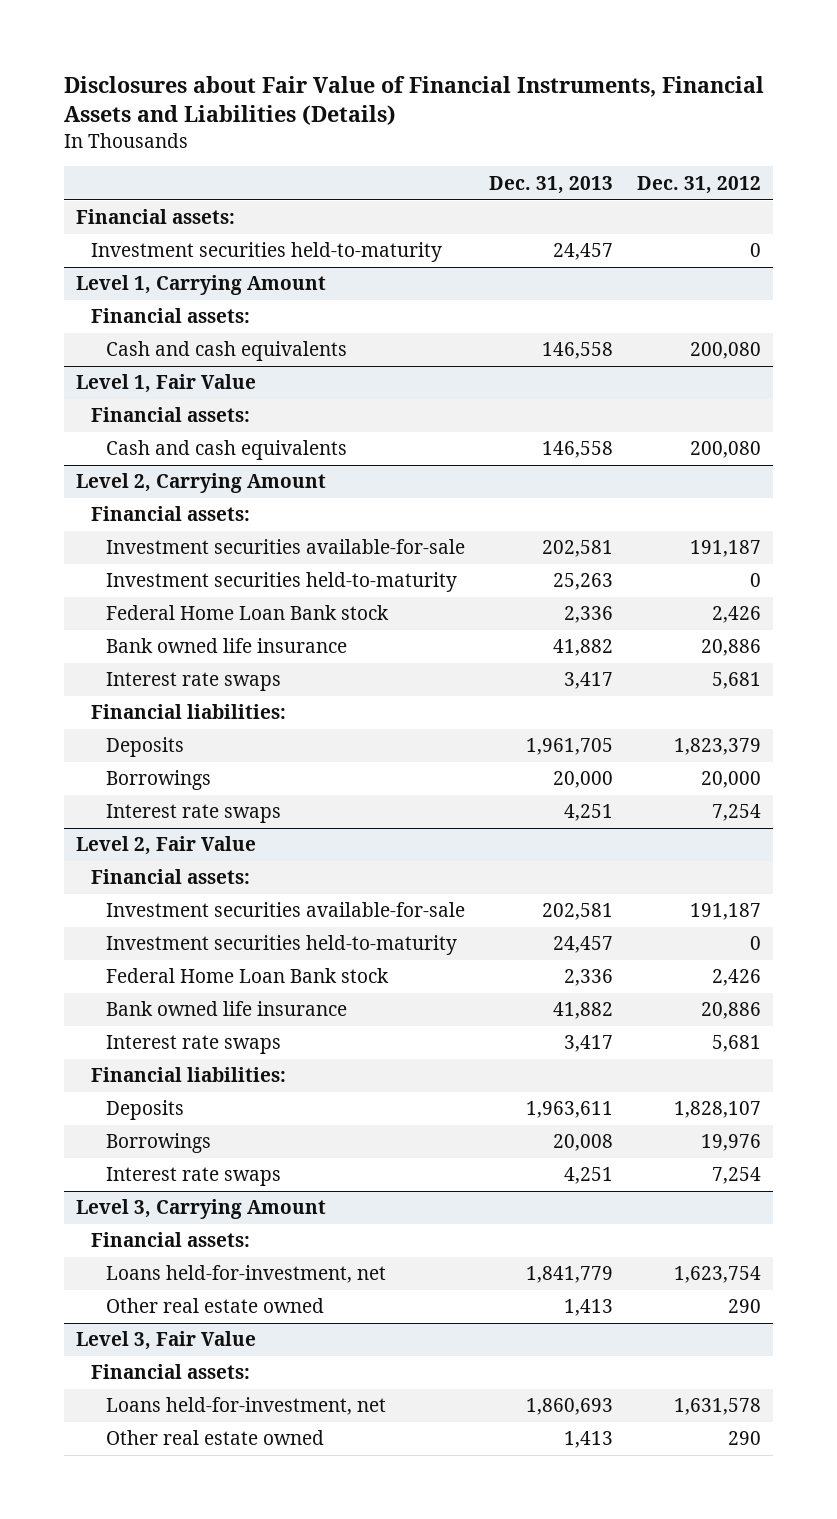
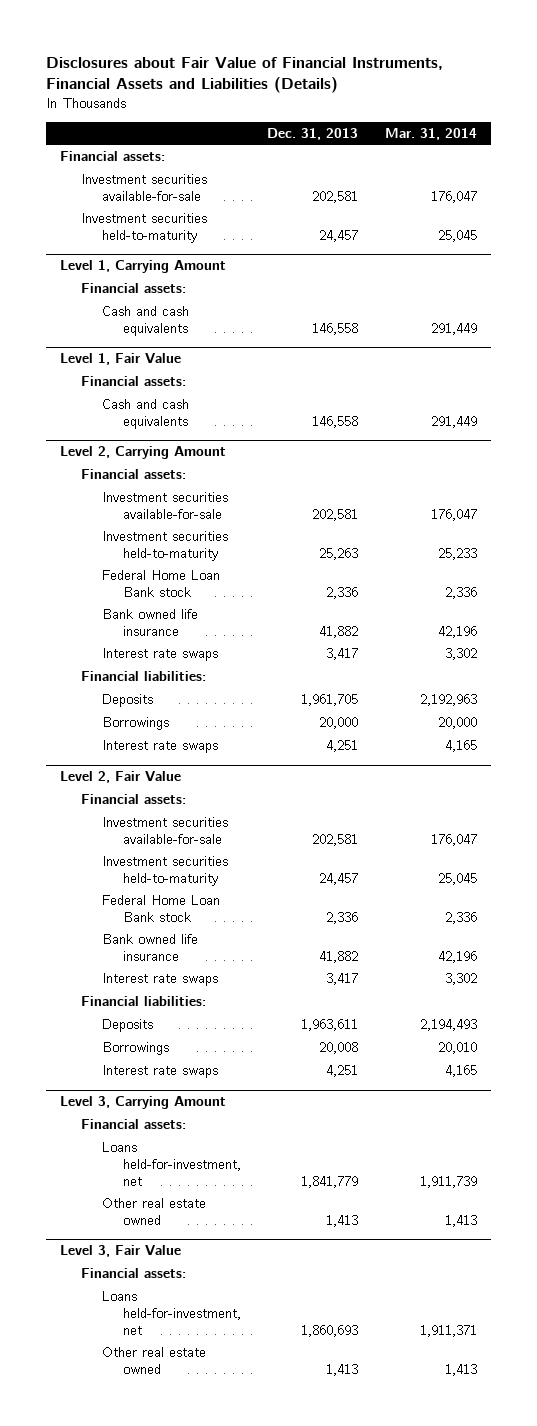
[637,175,762,194] Dec. 31, 2012 -> none
none -> [385,127,478,140] Mar. 31, 2014
none -> [80,174,207,201] Investment securities available-for-sale

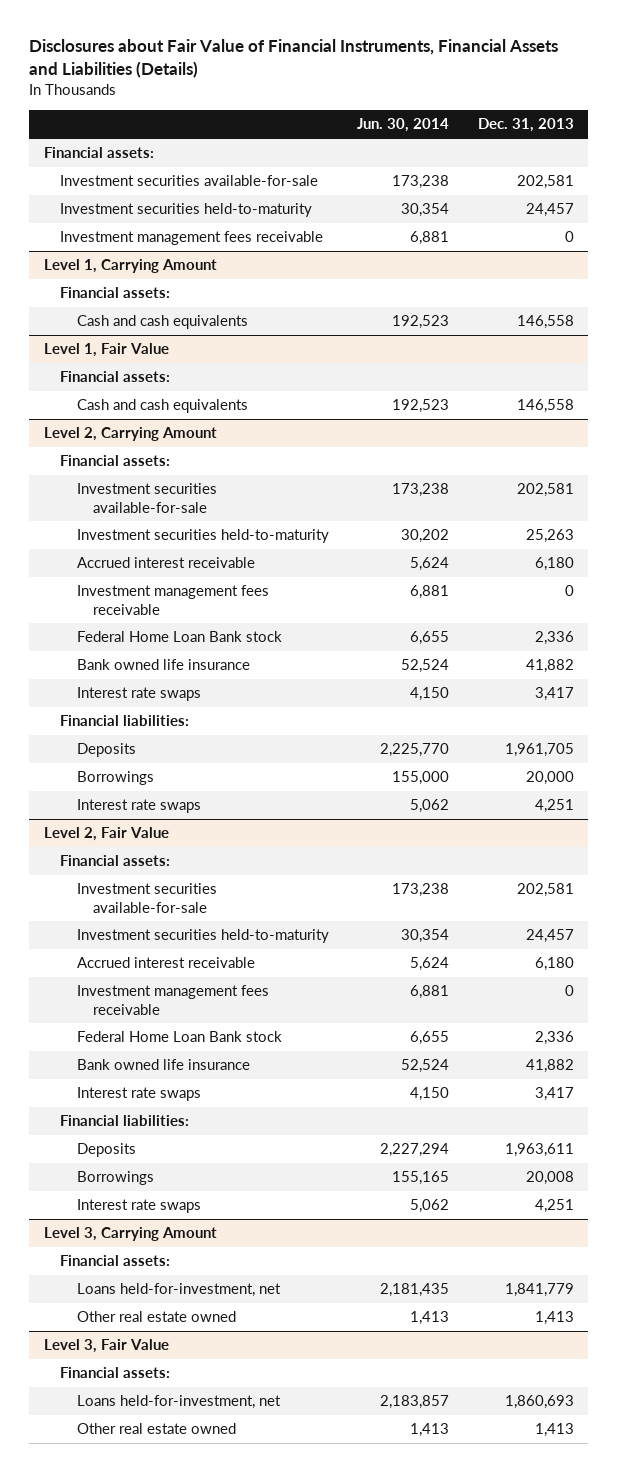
[385,127,478,140] Mar. 31, 2014 -> none
none -> [357,118,450,133] Jun. 30, 2014
none -> [60,231,324,246] Investment management fees receivable
none -> [76,557,255,569] Accrued interest receivable
none -> [76,585,269,615] Investment management fees receivable
none -> [76,957,255,969] Accrued interest receivable
none -> [76,985,269,1015] Investment management fees receivable

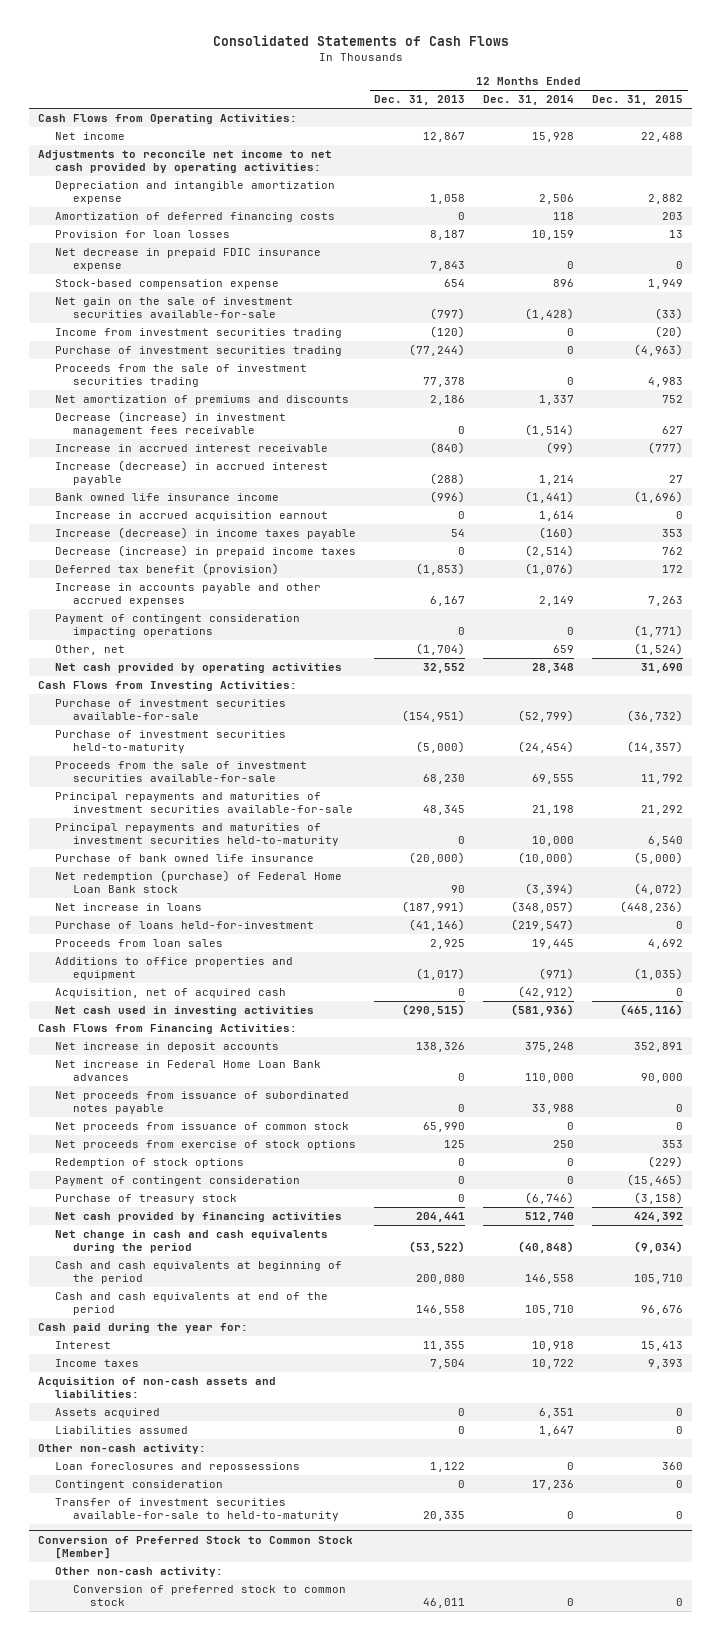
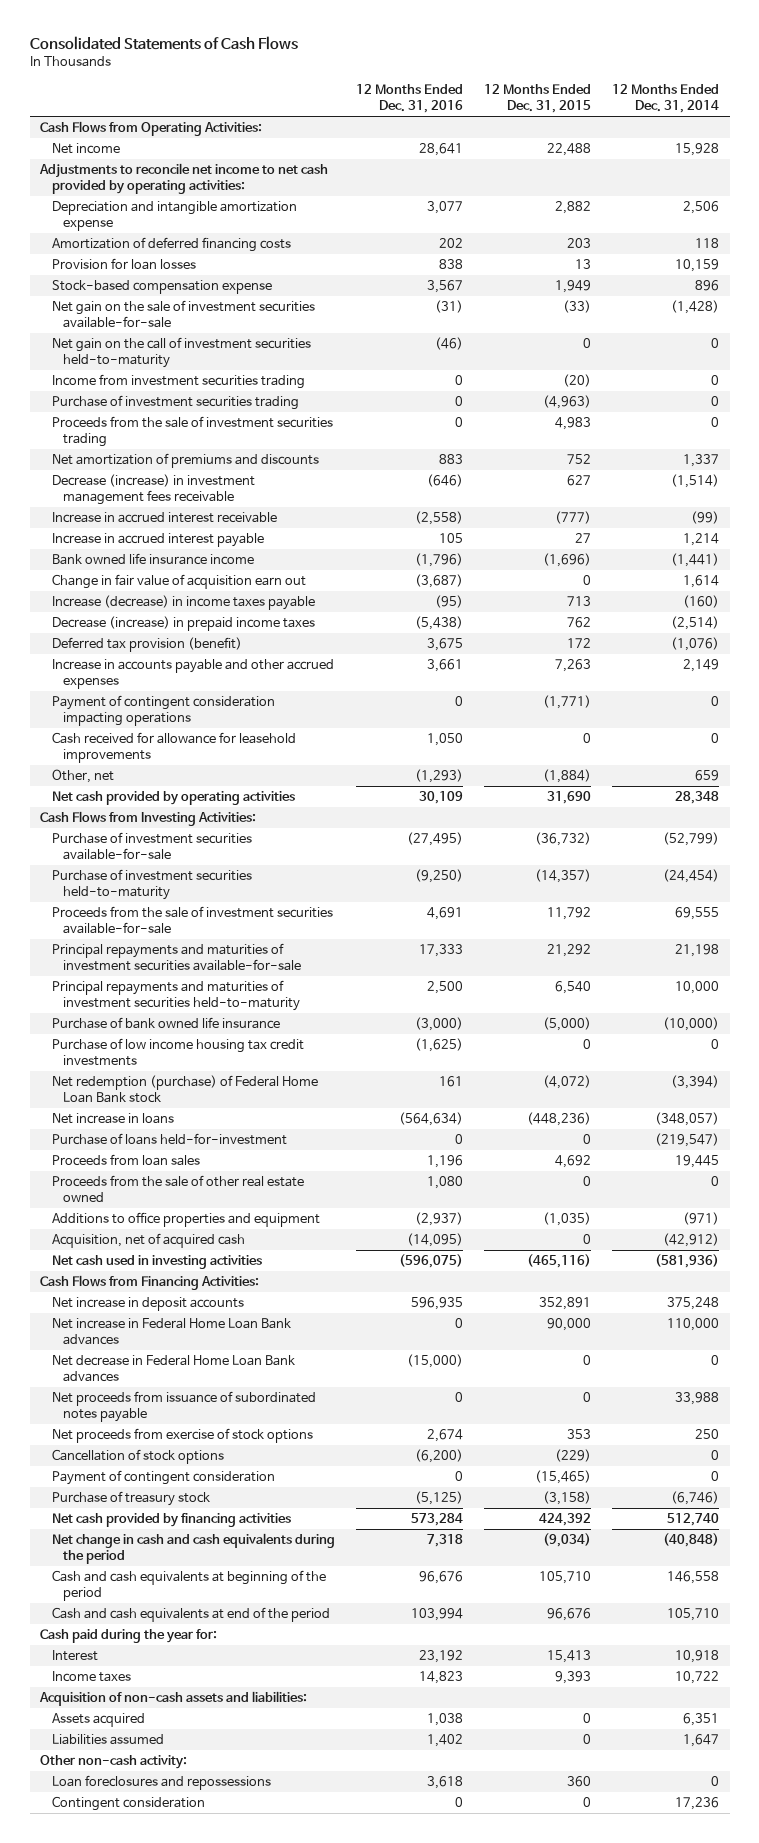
[374,95,466,106] Dec. 31, 2013 -> none
none -> [355,83,463,113] 12 Months Ended Dec. 31, 2016
[55,247,322,272] Net decrease in prepaid FDIC insurance expense -> none
none -> [51,337,311,369] Net gain on the call of investment securities held-to-maturity
[55,459,329,486] Increase (decrease) in accrued interest payable -> [51,533,264,548] Increase in accrued interest payable
[55,510,329,521] Increase in accrued acquisition earnout -> [51,574,306,590] Change in fair value of acquisition earn out
[662,528,684,537] 353 -> [567,596,592,607] 713
[55,562,280,575] Deferred tax benefit (provision) -> [51,637,242,653] Deferred tax provision (benefit)
none -> [51,732,296,764] Cash received for allowance for leasehold improvements
[634,642,684,655] (1,524) -> [543,769,592,784] (1,884)
none -> [51,1038,304,1067] Purchase of low income housing tax credit investments
none -> [51,1175,304,1203] Proceeds from the sale of other real estate owned
none -> [51,1355,295,1383] Net decrease in Federal Home Loan Bank advances
[55,1121,350,1132] Net proceeds from issuance of common stock -> none
[55,1157,245,1168] Redemption of stock options -> [51,1449,224,1465] Cancellation of stock options
[55,1497,339,1522] Transfer of investment securities available-for-sale to held-to-maturity -> none
[38,1535,354,1559] Conversion of Preferred Stock to Common Stock [Member] -> none
[55,1566,224,1577] Other non-cash activity: -> none
[72,1584,346,1607] Conversion of preferred stock to common stock -> none

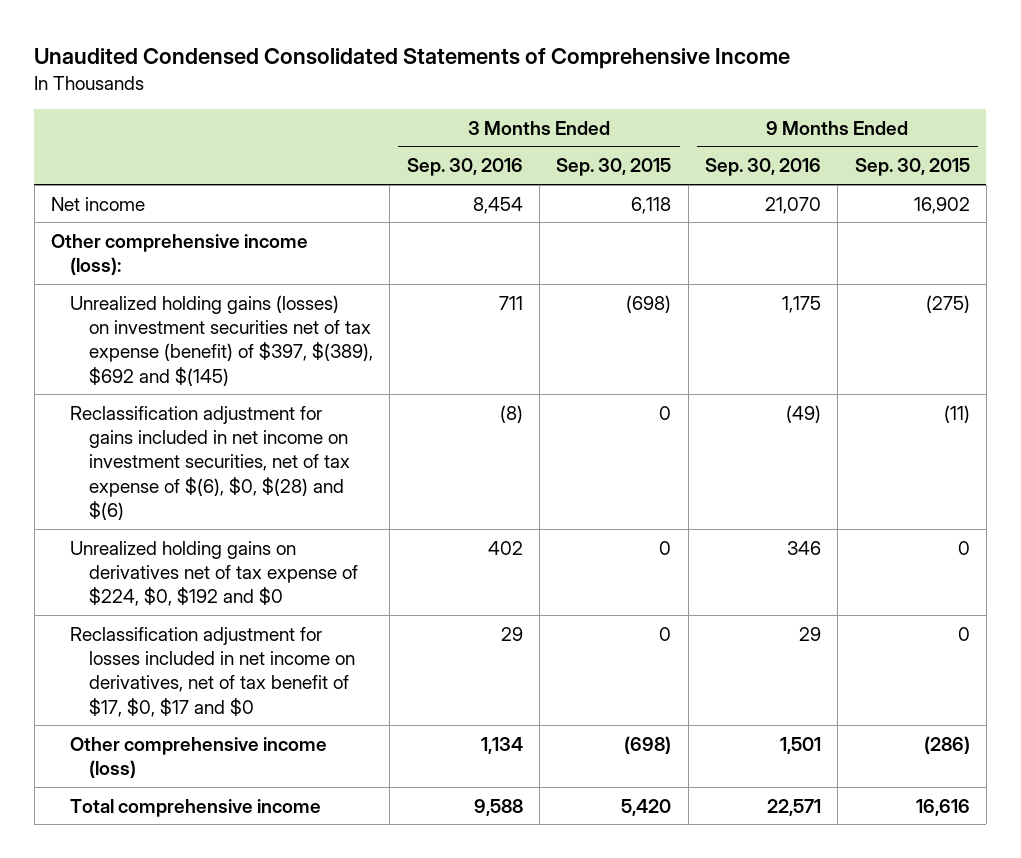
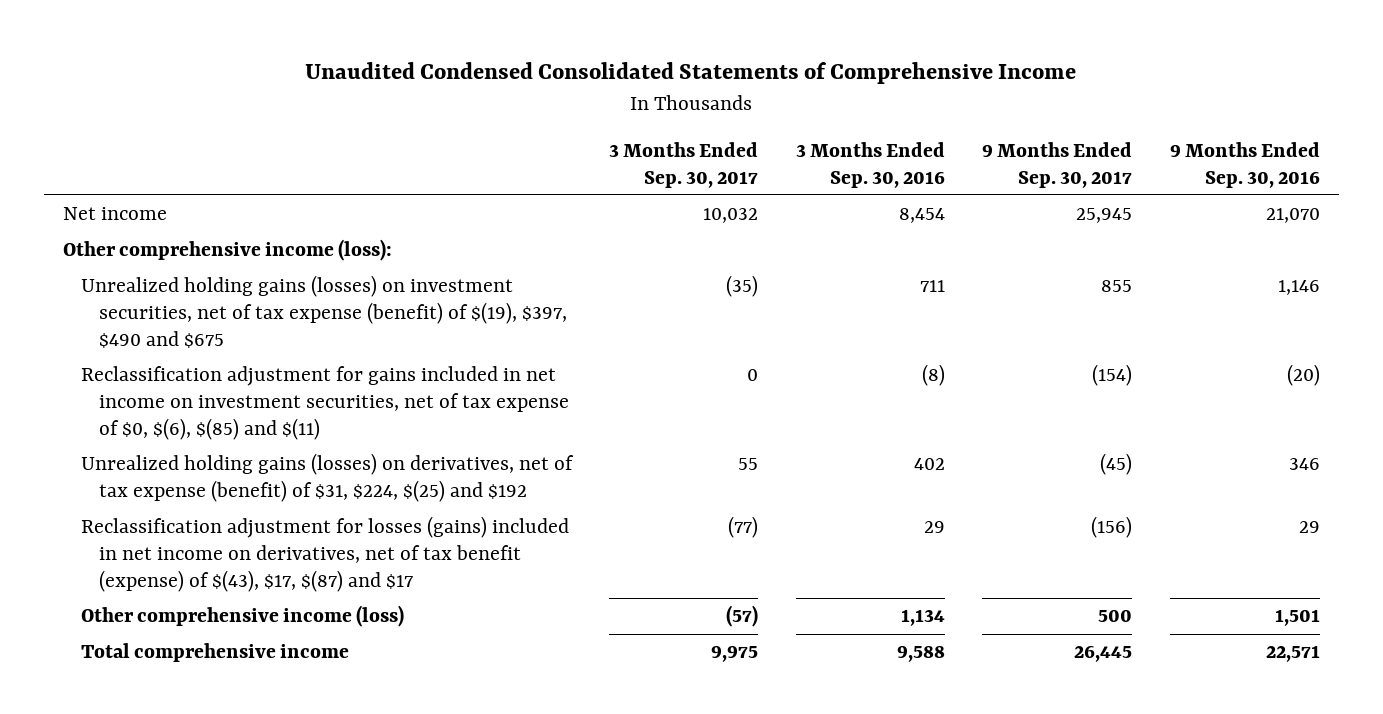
[556,158,672,177] Sep. 30, 2015 -> none
[854,158,970,177] Sep. 30, 2015 -> none
none -> [609,141,759,188] 3 Months Ended Sep. 30, 2017
none -> [982,141,1133,188] 9 Months Ended Sep. 30, 2017
[70,294,374,386] Unrealized holding gains (losses) on investment securities net of tax expense (benefit) of $397, $(389), $692 and $(145) -> [80,275,567,348] Unrealized holding gains (losses) on investment securities, net of tax expense (benefit) of $(19), $397, $490 and $675
[781,295,821,313] 1,175 -> [1278,280,1321,296] 1,146
[70,405,351,521] Reclassification adjustment for gains included in net income on investment securities, net of tax expense of $(6), $0, $(28) and $(6) -> [80,366,569,440] Reclassification adjustment for gains included in net income on investment securities, net of tax expense of $0, $(6), $(85) and $(11)
[785,404,821,423] (49) -> [1287,364,1321,387] (20)
[70,540,359,607] Unrealized holding gains on derivatives net of tax expense of $224, $0, $192 and $0 -> [80,453,574,503] Unrealized holding gains (losses) on derivatives, net of tax expense (benefit) of $31, $224, $(25) and $192
[70,626,356,717] Reclassification adjustment for losses included in net income on derivatives, net of tax benefit of $17, $0, $17 and $0 -> [80,516,569,592] Reclassification adjustment for losses (gains) included in net income on derivatives, net of tax benefit (expense) of $(43), $17, $(87) and $17

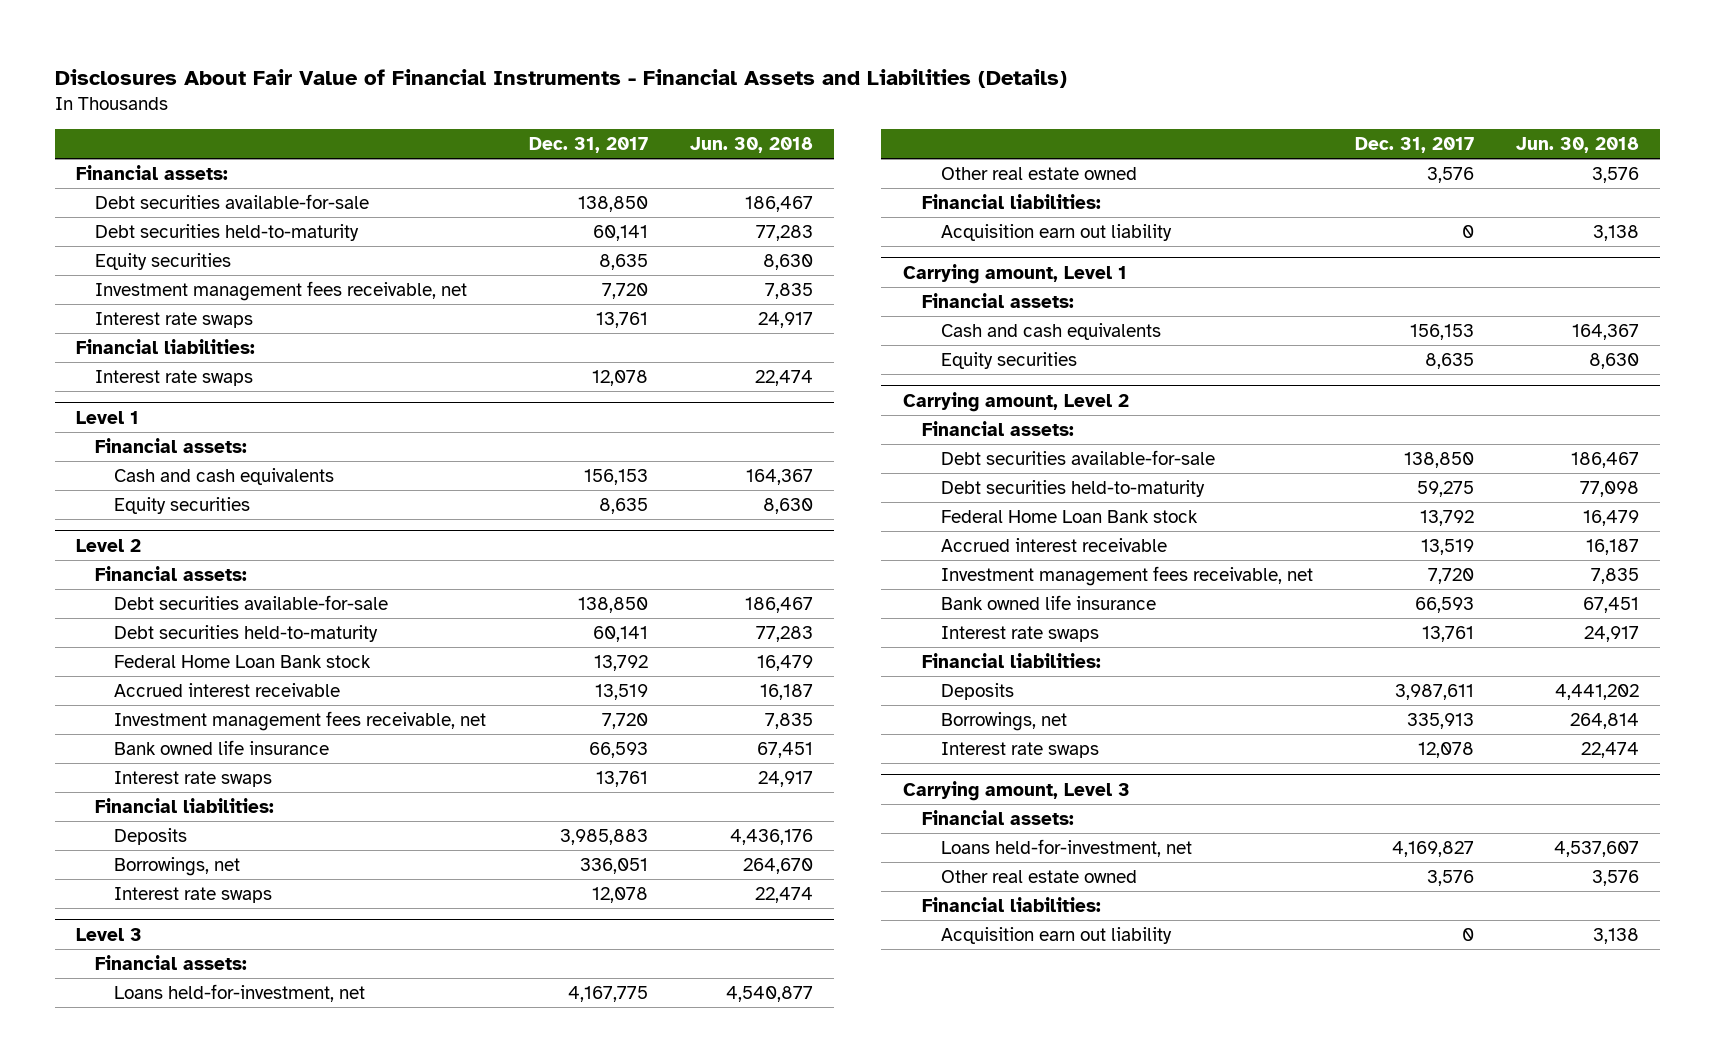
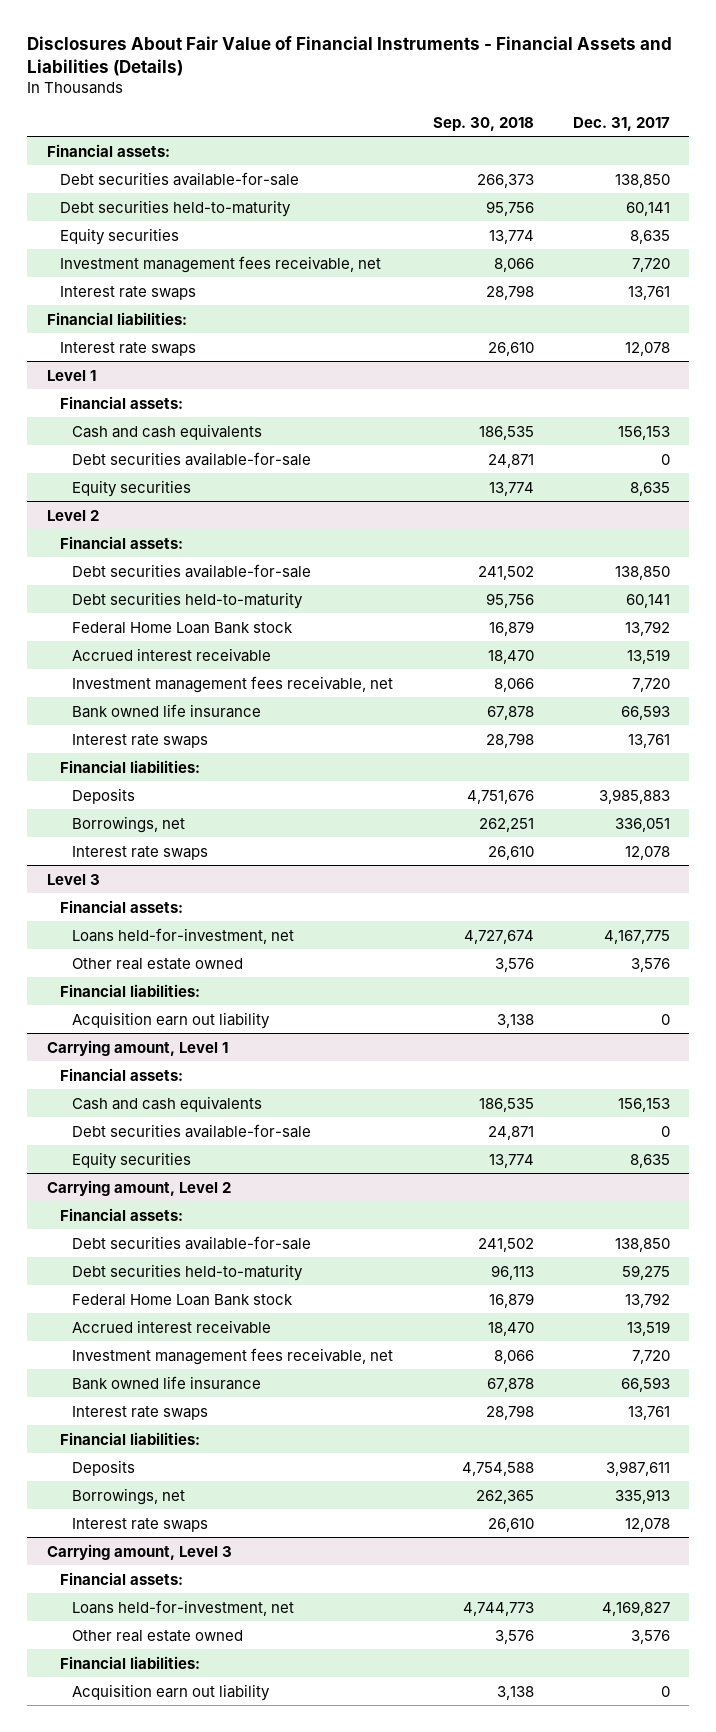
[689,137,813,154] Jun. 30, 2018 -> none
none -> [432,116,534,131] Sep. 30, 2018
none -> [72,451,312,466] Debt securities available-for-sale
none -> [72,1123,312,1138] Debt securities available-for-sale

